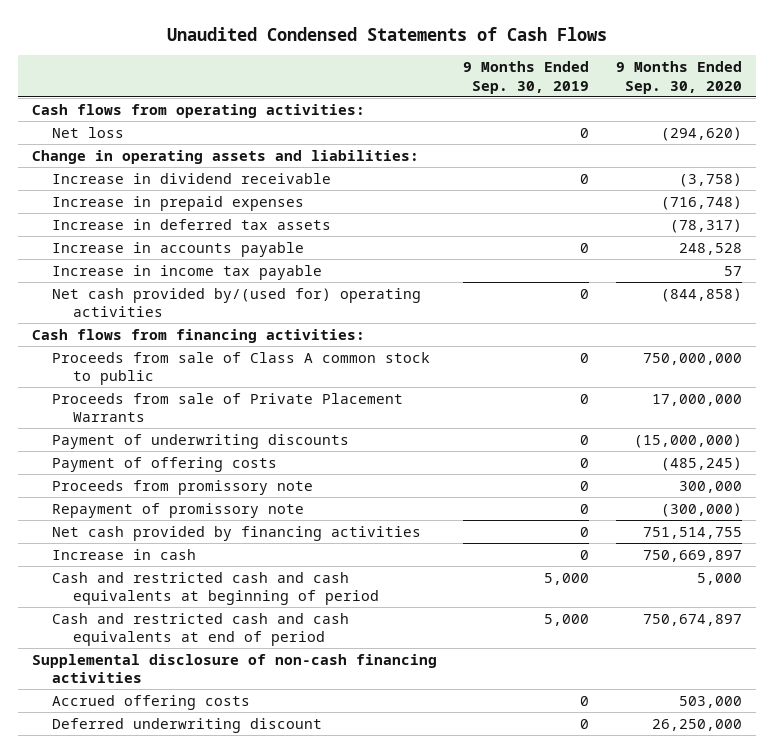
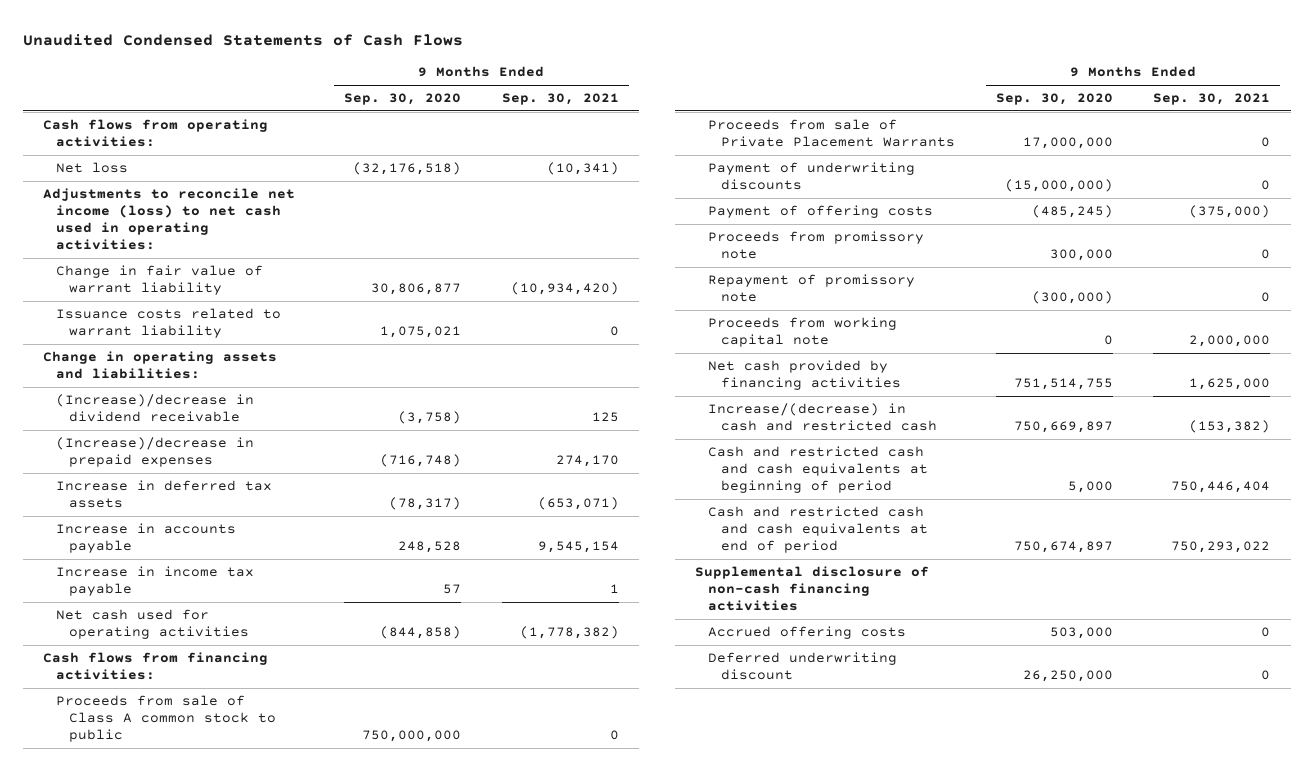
[463,61,590,94] 9 Months Ended Sep. 30, 2019 -> none
none -> [501,92,619,105] Sep. 30, 2021
[661,126,743,141] (294,620) -> [353,161,462,175] (32,176,518)
none -> [43,187,296,251] Adjustments to reconcile net income (loss) to net cash used in operating activities:
none -> [56,264,264,296] Change in fair value of warrant liability
none -> [56,307,282,339] Issuance costs related to warrant liability
[52,172,332,184] Increase in dividend receivable -> [56,393,255,423] (Increase)/decrease in dividend receivable
[52,195,305,211] Increase in prepaid expenses -> [56,436,255,468] (Increase)/decrease in prepaid expenses
[52,287,422,318] Net cash provided by/(used for) operating activities -> [56,608,250,640] Net cash used for operating activities
none -> [708,316,898,348] Proceeds from working capital note
[52,548,197,560] Increase in cash -> [708,402,938,432] Increase/(decrease) in cash and restricted cash

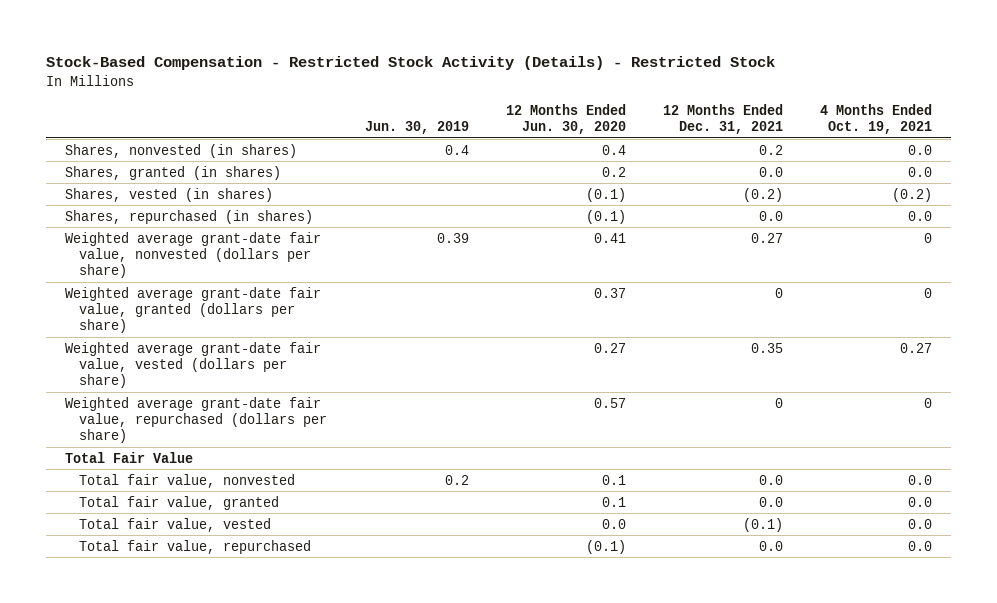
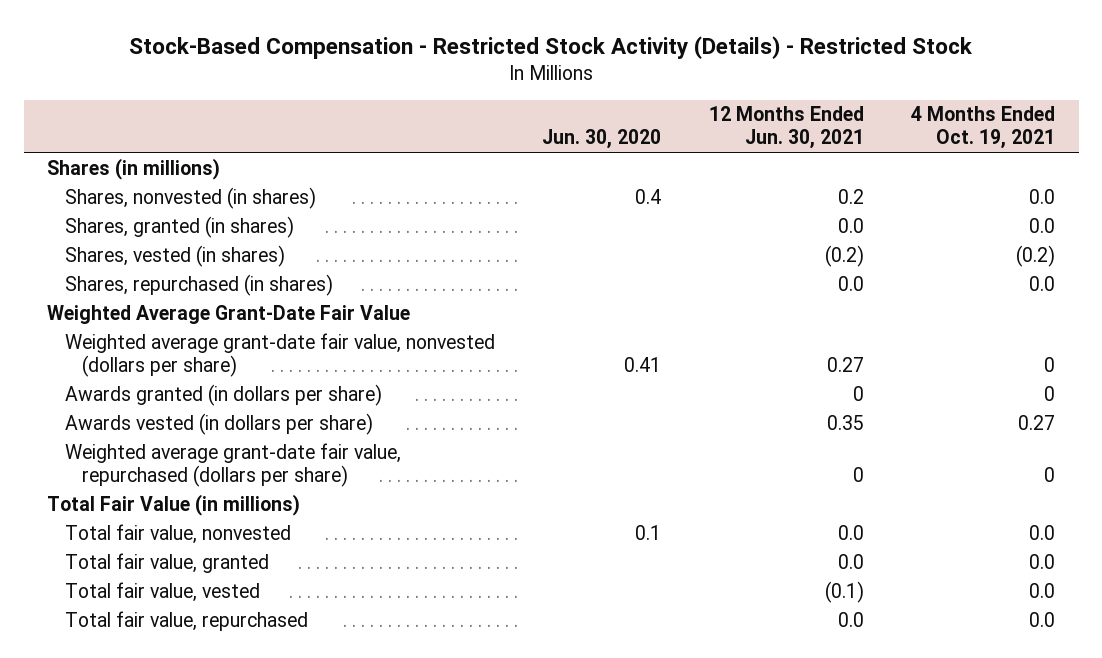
[364,120,469,134] Jun. 30, 2019 -> none
[505,103,626,134] 12 Months Ended Jun. 30, 2020 -> none
[662,103,783,134] 12 Months Ended Dec. 31, 2021 -> none
none -> [542,129,662,150] Jun. 30, 2020
none -> [708,106,864,150] 12 Months Ended Jun. 30, 2021
none -> [47,157,221,180] Shares (in millions)
none -> [47,304,411,324] Weighted Average Grant-Date Fair Value
[64,286,321,334] Weighted average grant-date fair value, granted (dollars per share) -> [64,383,382,406] Awards granted (in dollars per share)
[64,341,321,389] Weighted average grant-date fair value, vested (dollars per share) -> [64,412,373,435] Awards vested (in dollars per share)
[64,451,193,463] Total Fair Value -> [47,493,301,516] Total Fair Value (in millions)

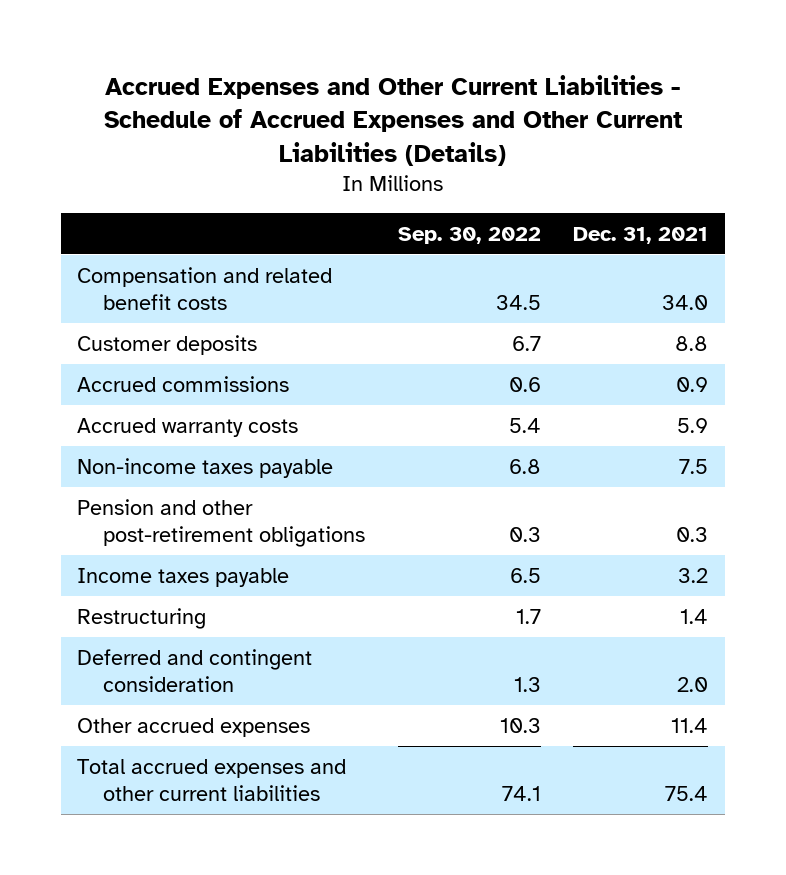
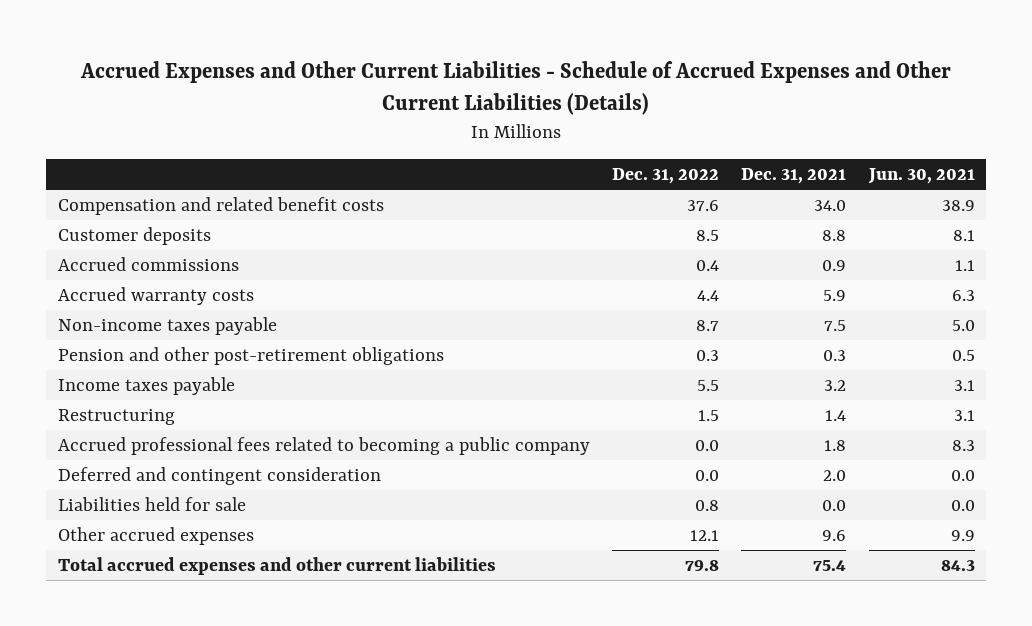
[397,226,541,244] Sep. 30, 2022 -> none
none -> [611,168,719,185] Dec. 31, 2022
none -> [867,168,975,185] Jun. 30, 2021
none -> [57,437,590,456] Accrued professional fees related to becoming a public company
none -> [57,497,246,512] Liabilities held for sale
[671,717,709,733] 11.4 -> [822,530,847,542] 9.6

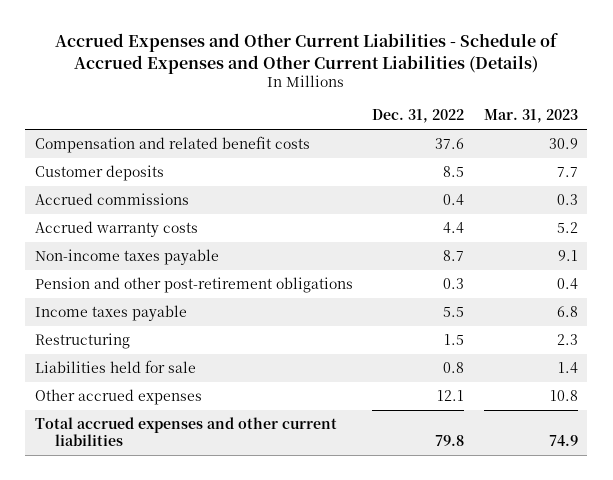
[741,168,847,185] Dec. 31, 2021 -> none
[867,168,975,185] Jun. 30, 2021 -> none
none -> [483,109,578,124] Mar. 31, 2023
[57,437,590,456] Accrued professional fees related to becoming a public company -> none
[57,467,381,486] Deferred and contingent consideration -> none

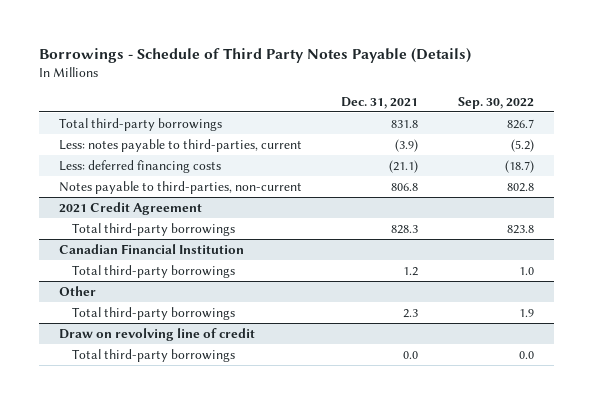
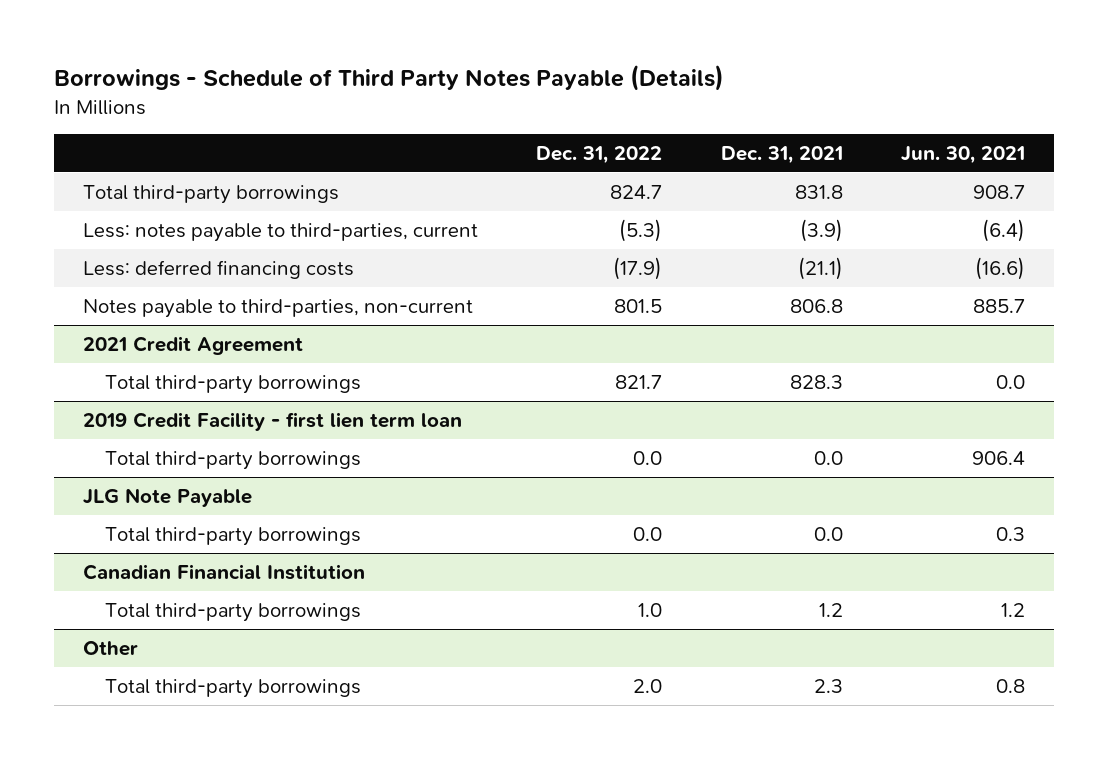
[457,96,534,109] Sep. 30, 2022 -> none
none -> [536,146,663,165] Dec. 31, 2022
none -> [901,146,1026,165] Jun. 30, 2021
none -> [82,411,462,431] 2019 Credit Facility - first lien term loan
none -> [104,450,361,470] Total third-party borrowings
none -> [82,487,252,507] JLG Note Payable
none -> [104,526,361,546] Total third-party borrowings
[58,327,255,341] Draw on revolving line of credit -> none
[72,348,236,362] Total third-party borrowings -> none

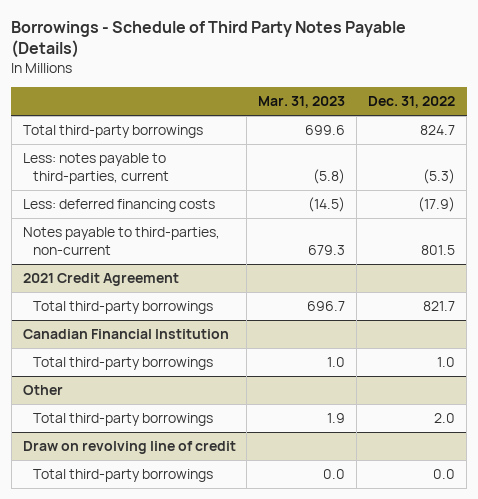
[720,146,843,165] Dec. 31, 2021 -> none
[901,146,1026,165] Jun. 30, 2021 -> none
none -> [258,95,346,108] Mar. 31, 2023
[82,411,462,431] 2019 Credit Facility - first lien term loan -> none
[104,450,361,470] Total third-party borrowings -> none
[82,487,252,507] JLG Note Payable -> none
[104,526,361,546] Total third-party borrowings -> none
none -> [22,441,236,455] Draw on revolving line of credit
none -> [33,469,214,483] Total third-party borrowings

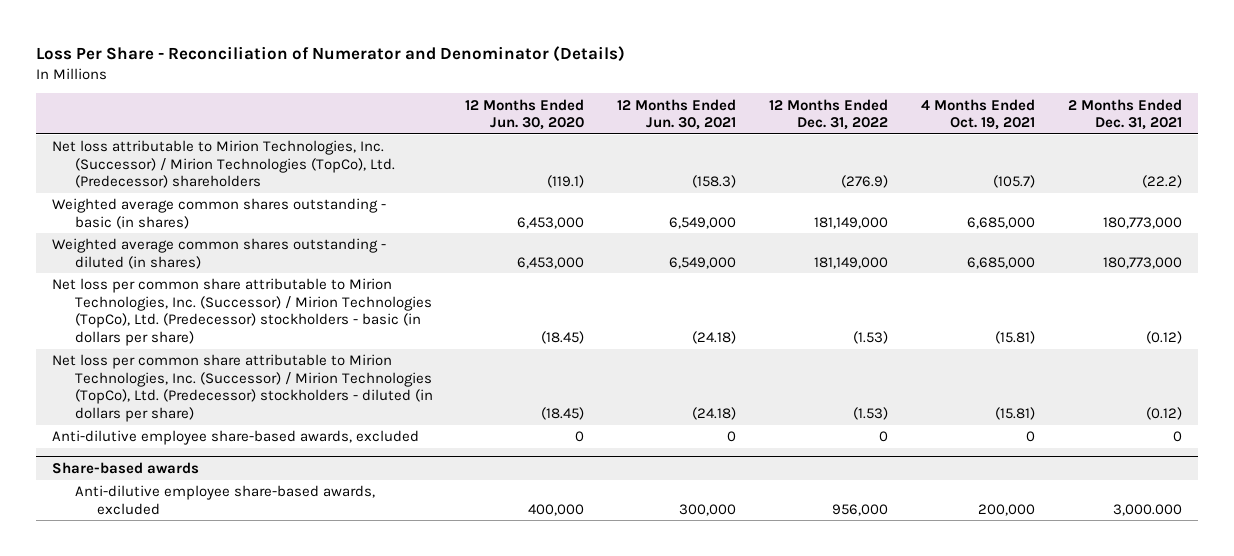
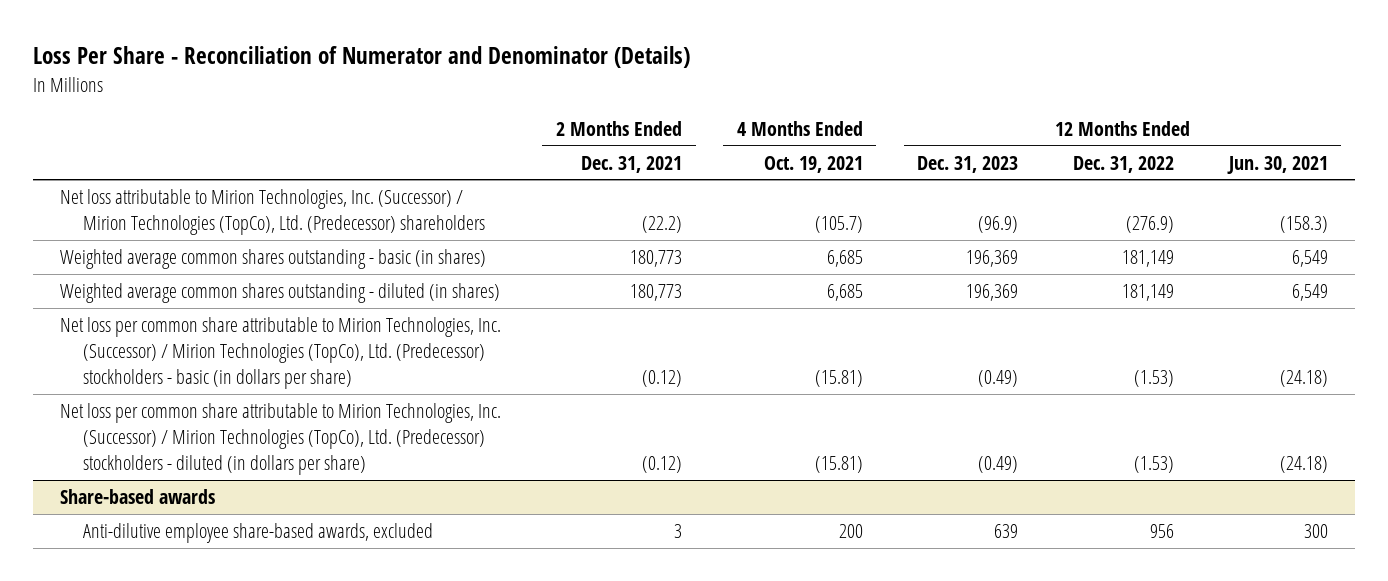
[465,98,585,131] 12 Months Ended Jun. 30, 2020 -> none
none -> [917,155,1019,173] Dec. 31, 2023
[669,216,737,229] 6,549,000 -> [1291,250,1328,268] 6,549
[814,216,889,229] 181,149,000 -> [1122,250,1175,268] 181,149
[967,216,1036,229] 6,685,000 -> [826,250,863,268] 6,685
[1102,216,1182,229] 180,773,000 -> [630,250,683,268] 180,773
[669,256,737,269] 6,549,000 -> [1291,284,1328,302] 6,549
[814,256,889,269] 181,149,000 -> [1122,284,1175,302] 181,149
[967,256,1036,269] 6,685,000 -> [826,284,863,302] 6,685
[1102,256,1182,269] 180,773,000 -> [630,284,683,302] 180,773
[51,430,419,446] Anti-dilutive employee share-based awards, excluded -> none
[679,503,737,516] 300,000 -> [1303,524,1328,539] 300
[832,503,889,516] 956,000 -> [1150,524,1175,539] 956
[978,503,1036,516] 200,000 -> [838,524,863,539] 200
[1112,503,1182,516] 3,000.000 -> [674,524,683,539] 3

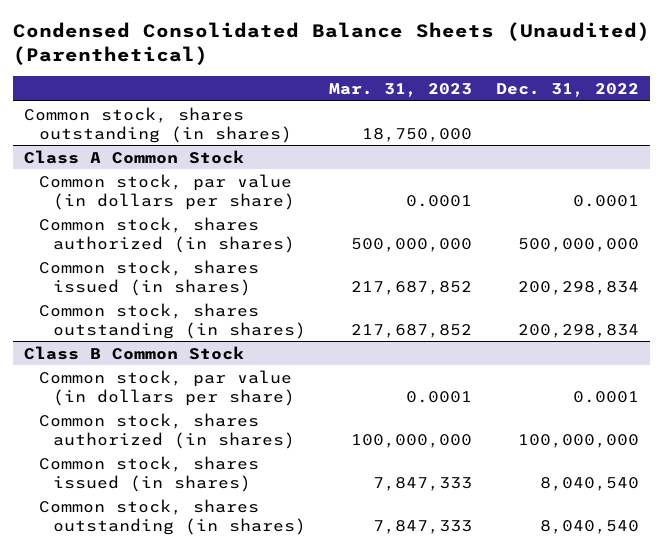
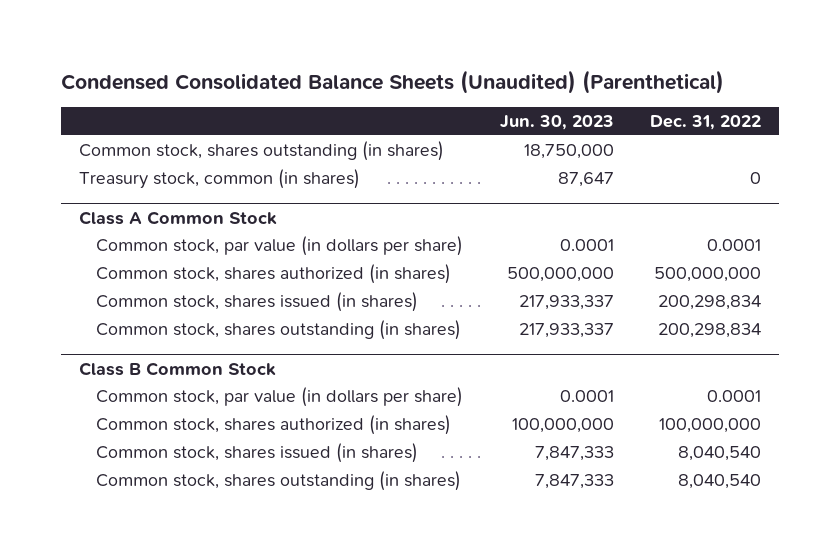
[329,83,473,98] Mar. 31, 2023 -> none
none -> [499,114,614,130] Jun. 30, 2023
none -> [78,169,360,190] Treasury stock, common (in shares)

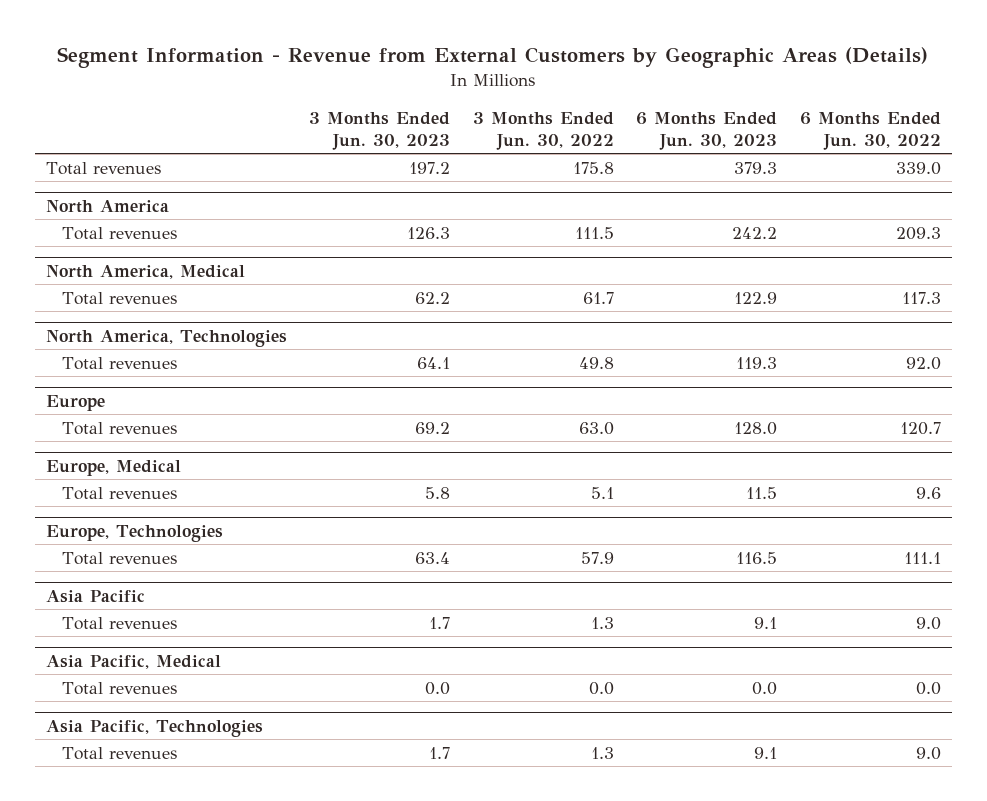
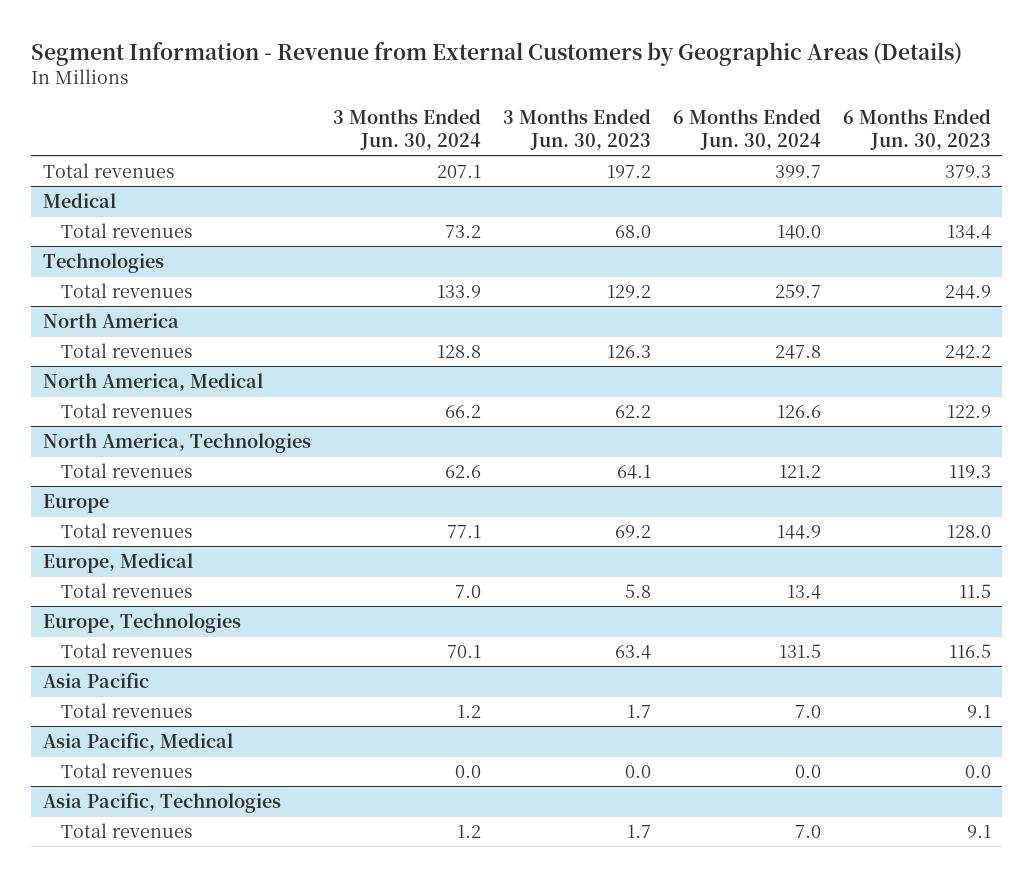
[472,111,614,150] 3 Months Ended Jun. 30, 2022 -> none
[799,111,941,150] 6 Months Ended Jun. 30, 2022 -> none
none -> [332,108,481,150] 3 Months Ended Jun. 30, 2024
none -> [672,108,821,150] 6 Months Ended Jun. 30, 2024
none -> [42,192,116,208] Medical
none -> [61,222,194,238] Total revenues
none -> [42,252,164,273] Technologies
none -> [61,282,194,298] Total revenues

